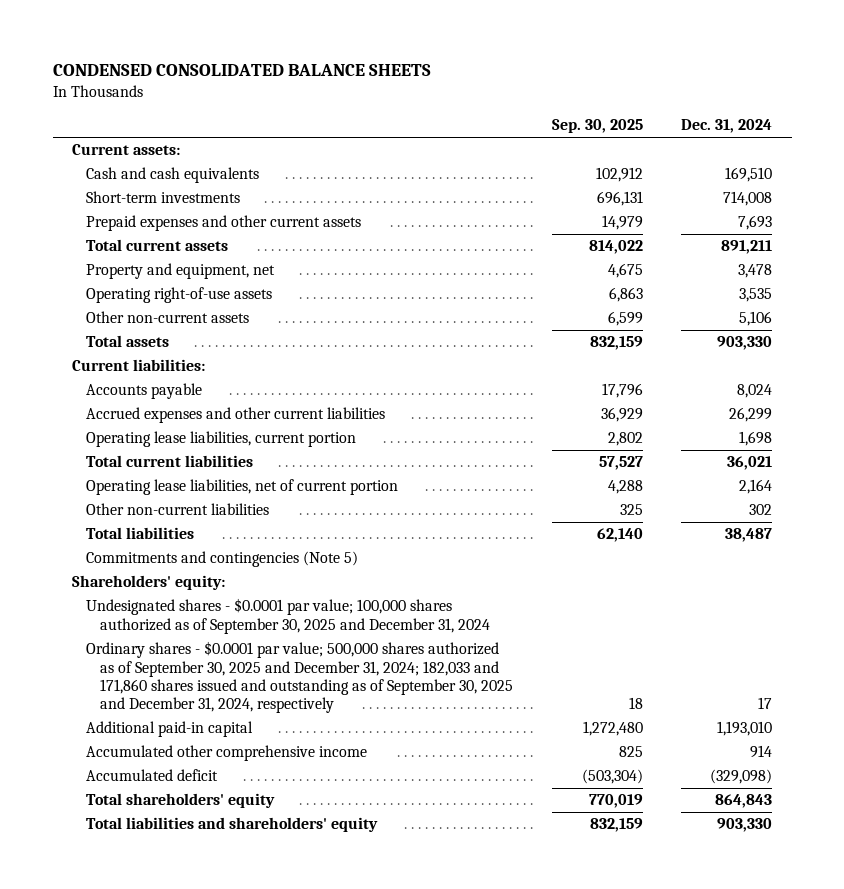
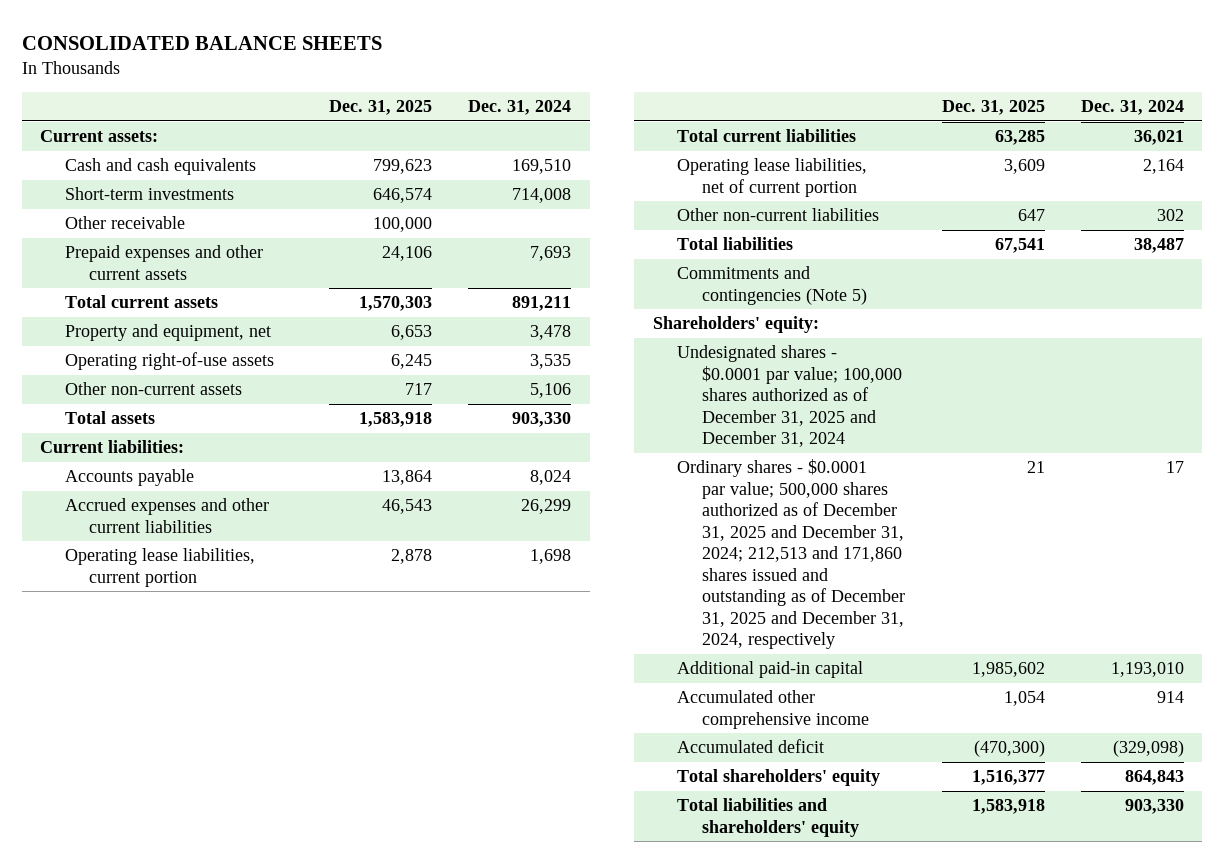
[52,64,431,77] CONDENSED CONSOLIDATED BALANCE SHEETS -> [21,35,382,50] CONSOLIDATED BALANCE SHEETS
[551,119,643,134] Sep. 30, 2025 -> none
none -> [328,99,432,115] Dec. 31, 2025
none -> [64,216,185,230] Other receivable
[86,598,491,634] Undesignated shares - $0.0001 par value; 100,000 shares authorized as of September 30, 2025 and December 31, 2024 -> [677,345,903,448] Undesignated shares - $0.0001 par value; 100,000 shares authorized as of December 31, 2025 and December 31, 2024
[86,641,514,714] Ordinary shares - $0.0001 par value; 500,000 shares authorized as of September 30, 2025 and December 31, 2024; 182,033 and 171,860 shares issued and outstanding as of September 30, 2025 and December 31, 2024, respectively -> [677,459,906,649] Ordinary shares - $0.0001 par value; 500,000 shares authorized as of December 31, 2025 and December 31, 2024; 212,513 and 171,860 shares issued and outstanding as of December 31, 2025 and December 31, 2024, respectively

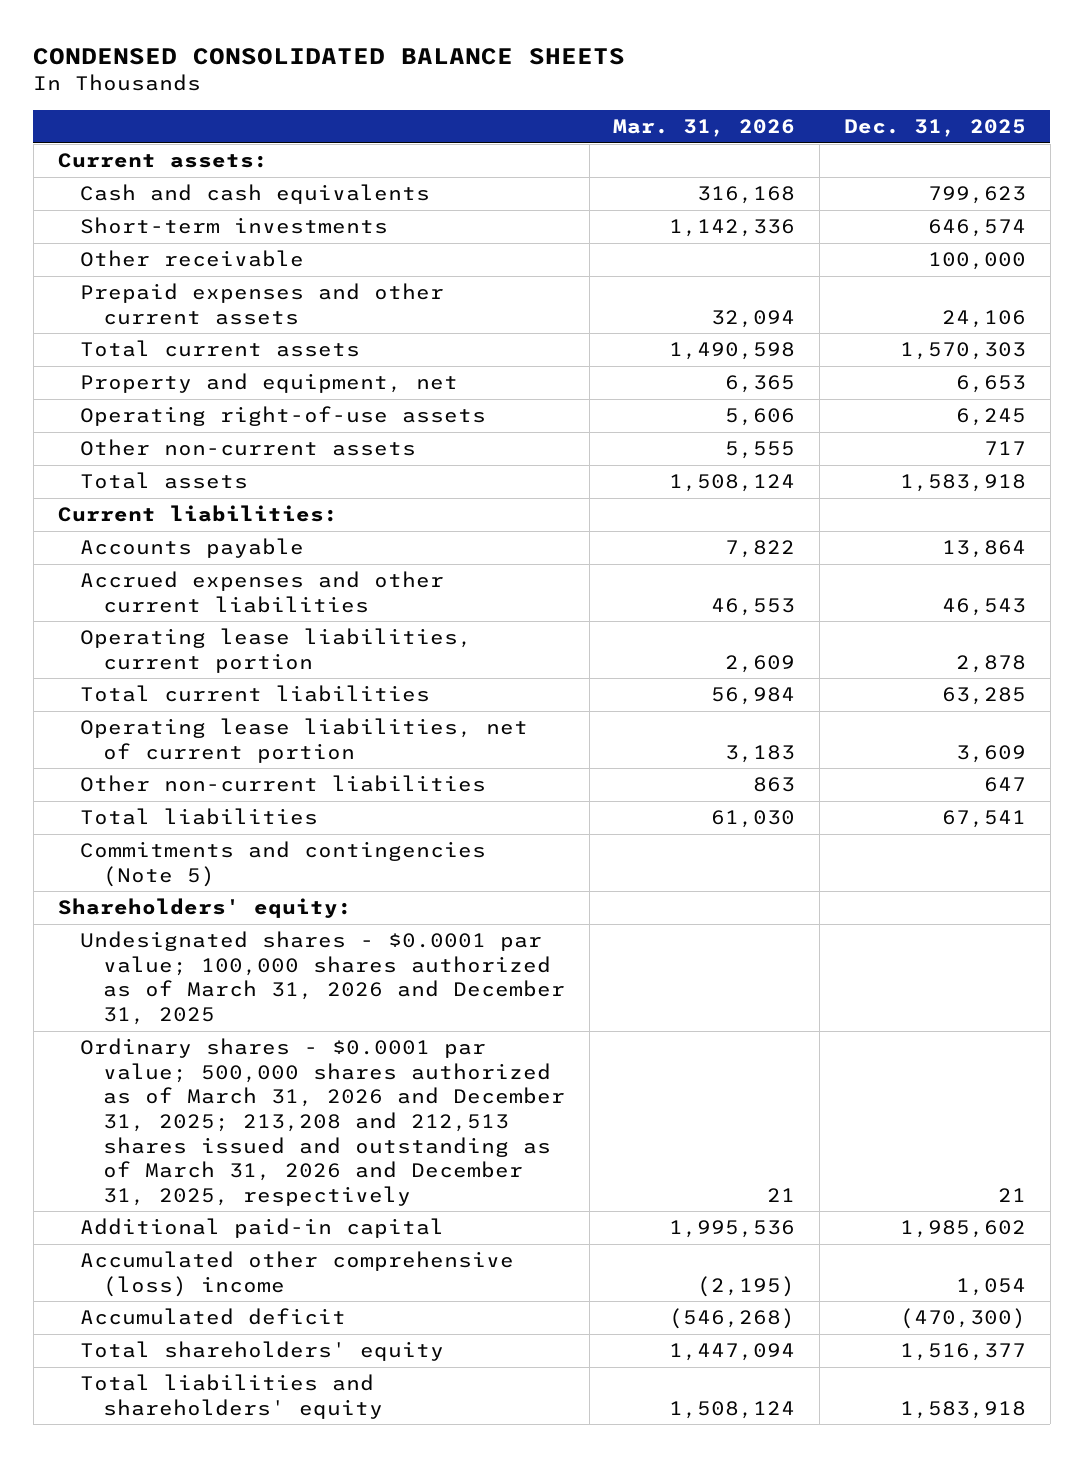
[21,35,382,50] CONSOLIDATED BALANCE SHEETS -> [33,47,626,65] CONDENSED CONSOLIDATED BALANCE SHEETS
[468,99,572,115] Dec. 31, 2024 -> none
none -> [613,119,796,138] Mar. 31, 2026
[677,345,903,448] Undesignated shares - $0.0001 par value; 100,000 shares authorized as of December 31, 2025 and December 31, 2024 -> [80,931,565,1026] Undesignated shares - $0.0001 par value; 100,000 shares authorized as of March 31, 2026 and December 31, 2025
[677,459,906,649] Ordinary shares - $0.0001 par value; 500,000 shares authorized as of December 31, 2025 and December 31, 2024; 212,513 and 171,860 shares issued and outstanding as of December 31, 2025 and December 31, 2024, respectively -> [80,1038,565,1206] Ordinary shares - $0.0001 par value; 500,000 shares authorized as of March 31, 2026 and December 31, 2025; 213,208 and 212,513 shares issued and outstanding as of March 31, 2026 and December 31, 2025, respectively
[677,690,870,729] Accumulated other comprehensive income -> [80,1251,515,1297] Accumulated other comprehensive (loss) income

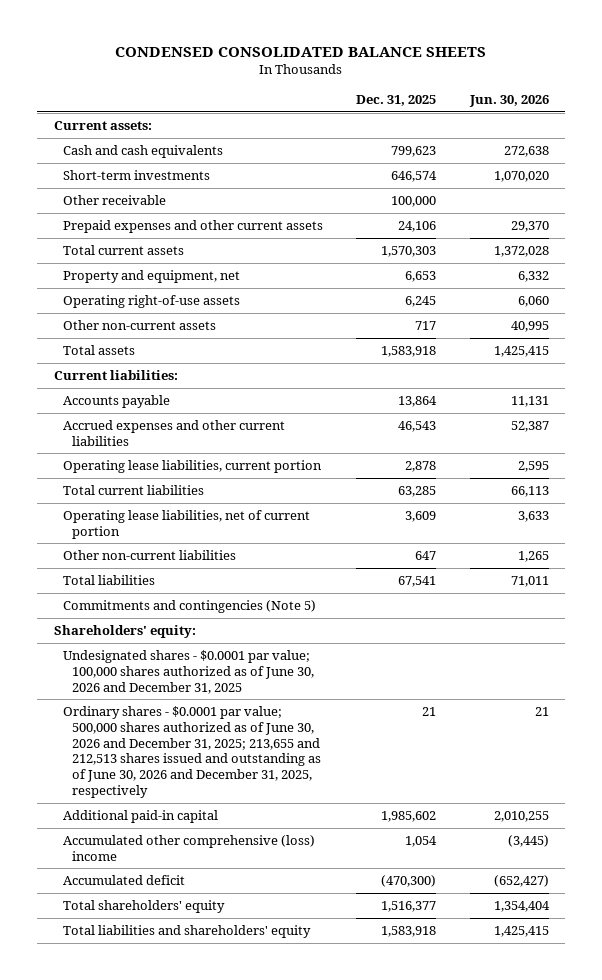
[613,119,796,138] Mar. 31, 2026 -> none
none -> [468,95,549,108] Jun. 30, 2026
[80,931,565,1026] Undesignated shares - $0.0001 par value; 100,000 shares authorized as of March 31, 2026 and December 31, 2025 -> [62,649,314,694] Undesignated shares - $0.0001 par value; 100,000 shares authorized as of June 30, 2026 and December 31, 2025
[80,1038,565,1206] Ordinary shares - $0.0001 par value; 500,000 shares authorized as of March 31, 2026 and December 31, 2025; 213,208 and 212,513 shares issued and outstanding as of March 31, 2026 and December 31, 2025, respectively -> [62,705,321,798] Ordinary shares - $0.0001 par value; 500,000 shares authorized as of June 30, 2026 and December 31, 2025; 213,655 and 212,513 shares issued and outstanding as of June 30, 2026 and December 31, 2025, respectively

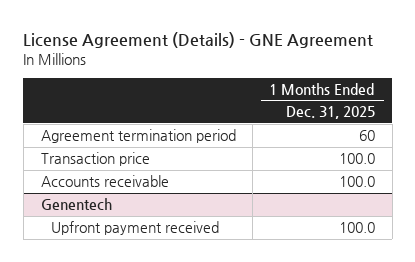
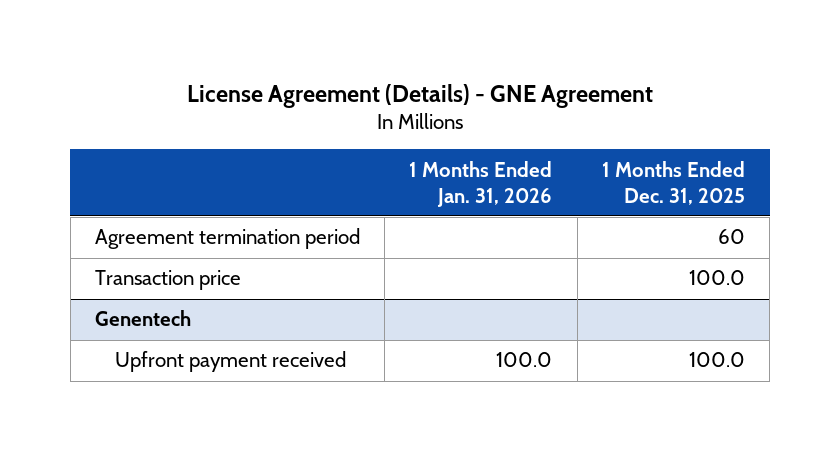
none -> [409,160,553,207] 1 Months Ended Jan. 31, 2026
[40,175,169,188] Accounts receivable -> none

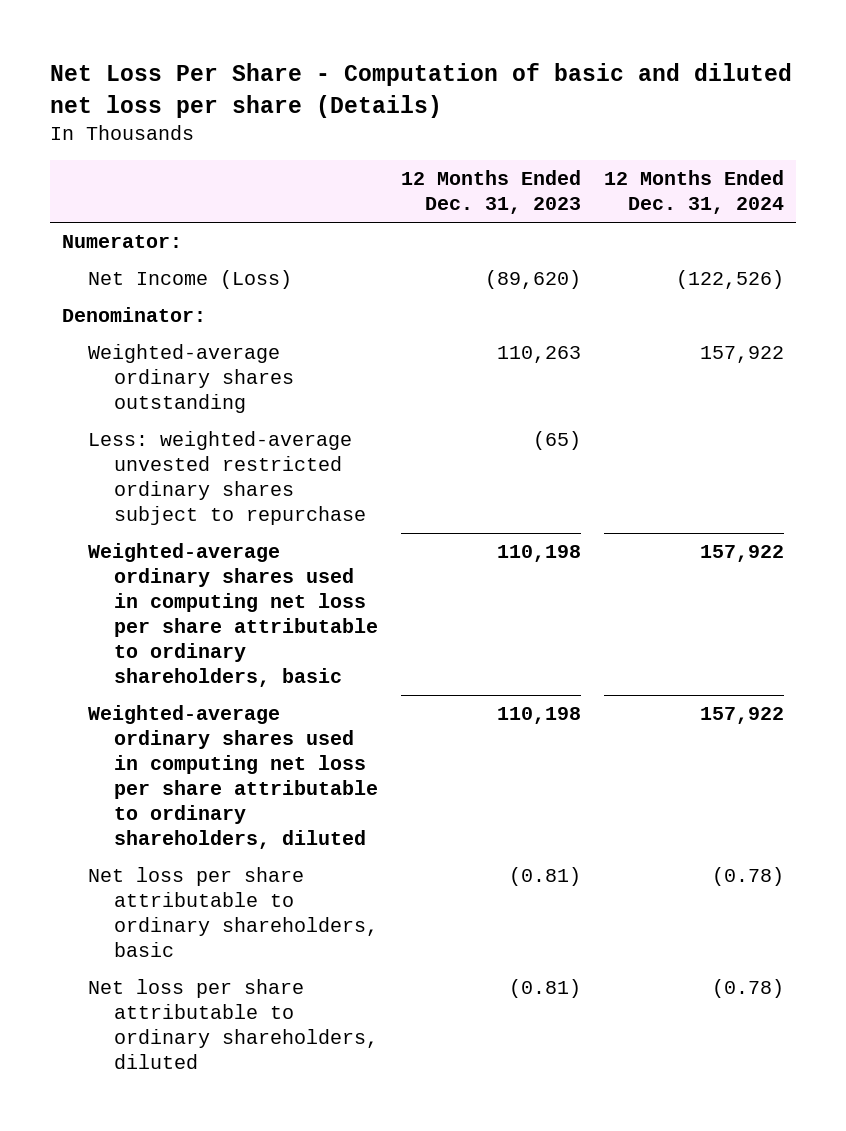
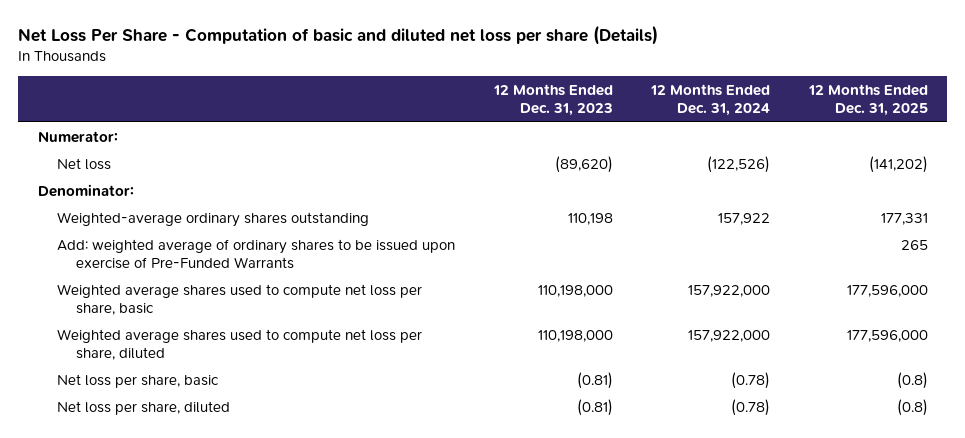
none -> [807,84,928,117] 12 Months Ended Dec. 31, 2025
[87,270,292,290] Net Income (Loss) -> [56,157,111,170] Net loss
[87,431,366,526] Less: weighted-average unvested restricted ordinary shares subject to repurchase -> none
[496,346,581,364] 110,263 -> [567,212,613,225] 110,198
none -> [56,238,455,269] Add: weighted average of ordinary shares to be issued upon exercise of Pre-Funded Warrants
[87,543,378,687] Weighted-average ordinary shares used in computing net loss per share attributable to ordinary shareholders, basic -> [56,283,422,315] Weighted average shares used to compute net loss per share, basic
[496,545,581,563] 110,198 -> [537,284,613,297] 110,198,000
[700,545,785,563] 157,922 -> [688,284,771,297] 157,922,000
[87,705,378,849] Weighted-average ordinary shares used in computing net loss per share attributable to ordinary shareholders, diluted -> [56,328,422,360] Weighted average shares used to compute net loss per share, diluted
[496,707,581,725] 110,198 -> [537,329,613,342] 110,198,000
[700,707,785,725] 157,922 -> [688,329,771,342] 157,922,000
[87,867,378,958] Net loss per share attributable to ordinary shareholders, basic -> [56,373,219,388] Net loss per share, basic
[87,979,378,1070] Net loss per share attributable to ordinary shareholders, diluted -> [56,400,230,415] Net loss per share, diluted

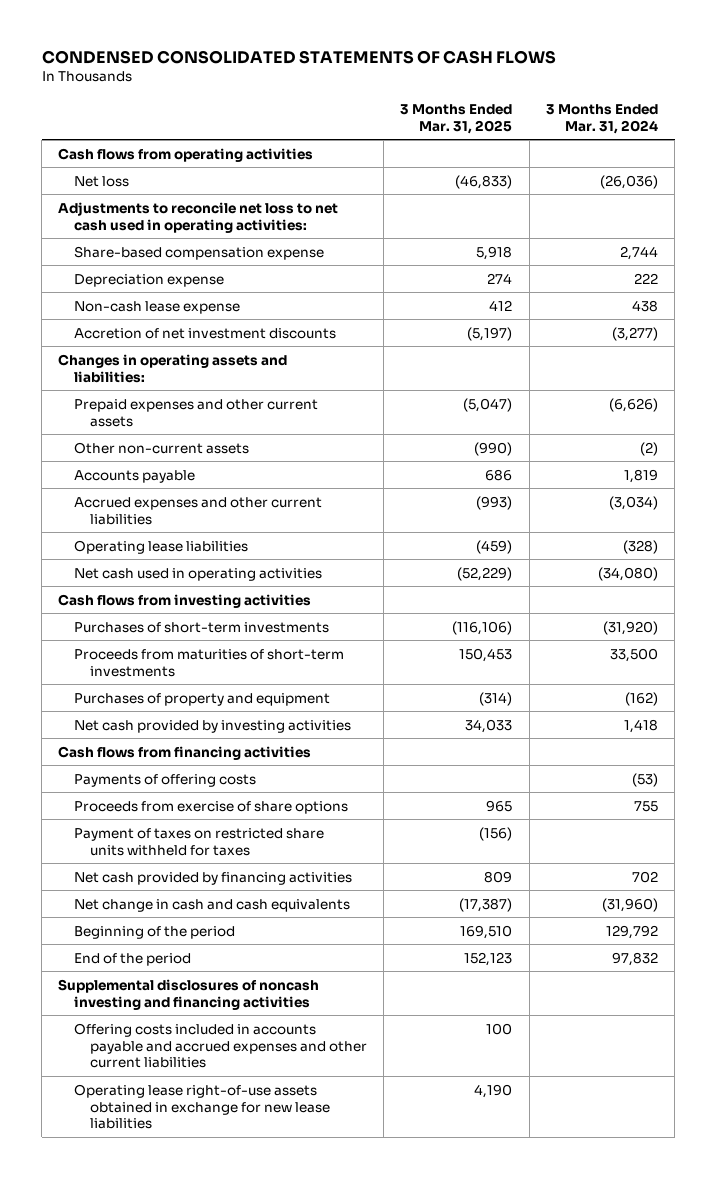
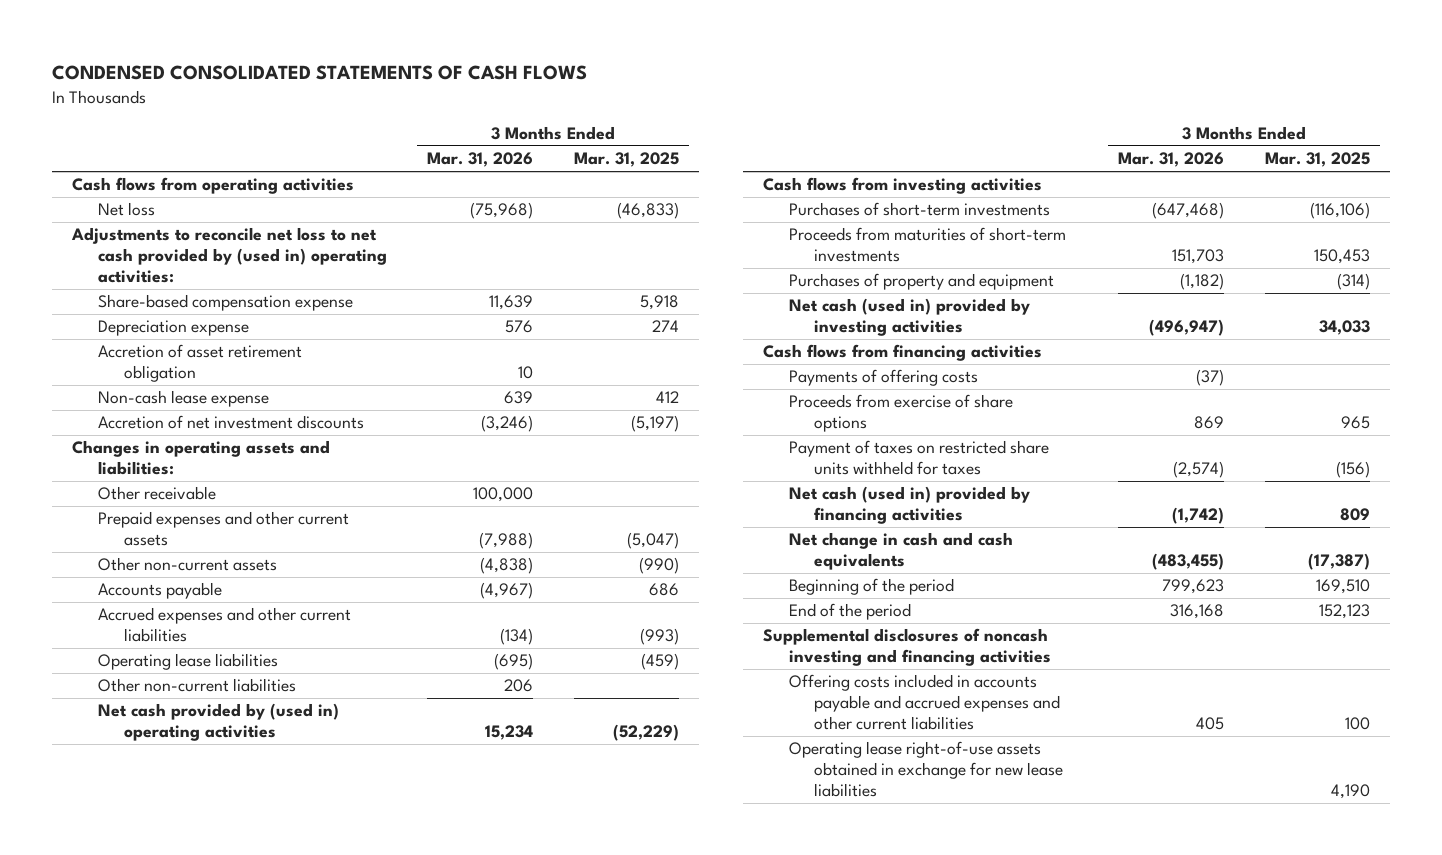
[546,103,659,134] 3 Months Ended Mar. 31, 2024 -> none
none -> [427,152,534,168] Mar. 31, 2026
[58,201,339,233] Adjustments to reconcile net loss to net cash used in operating activities: -> [71,227,387,283] Adjustments to reconcile net loss to net cash provided by (used in) operating activities:
none -> [97,344,302,383] Accretion of asset retirement obligation
none -> [97,486,216,501] Other receivable
none -> [97,678,296,693] Other non-current liabilities
[74,567,323,581] Net cash used in operating activities -> [97,703,339,742] Net cash provided by (used in) operating activities
[74,719,352,733] Net cash provided by investing activities -> [788,298,1030,337] Net cash (used in) provided by investing activities
[74,871,353,885] Net cash provided by financing activities -> [788,486,1030,525] Net cash (used in) provided by financing activities

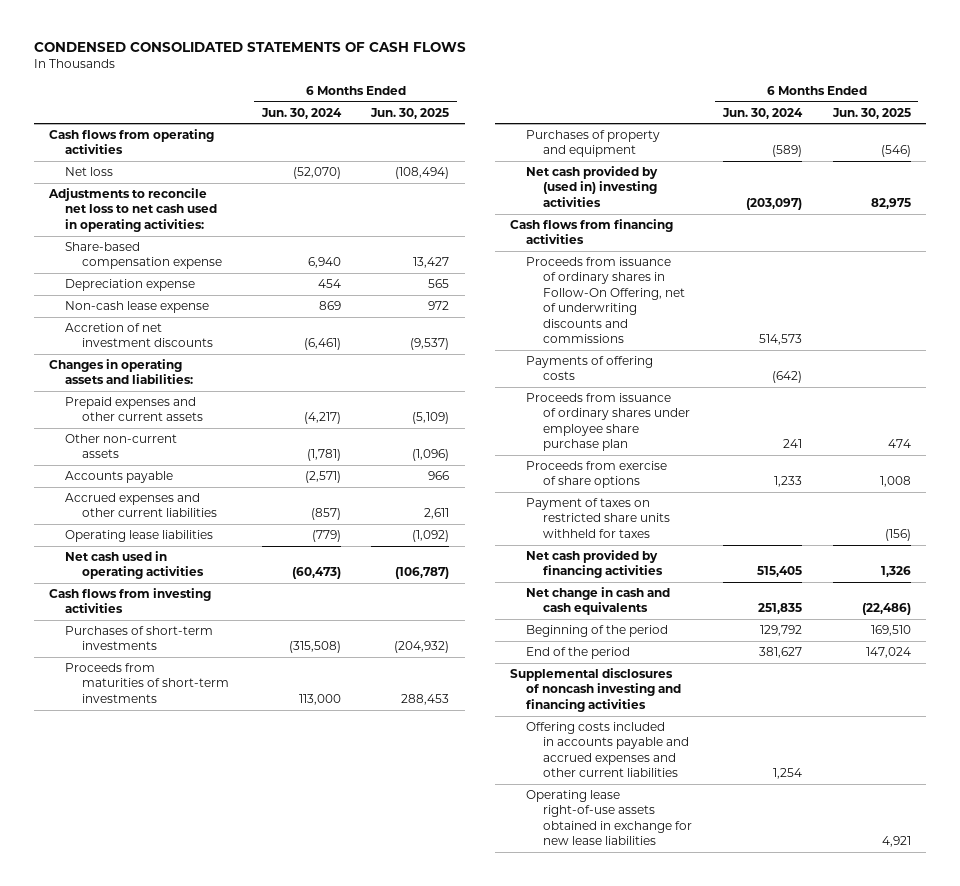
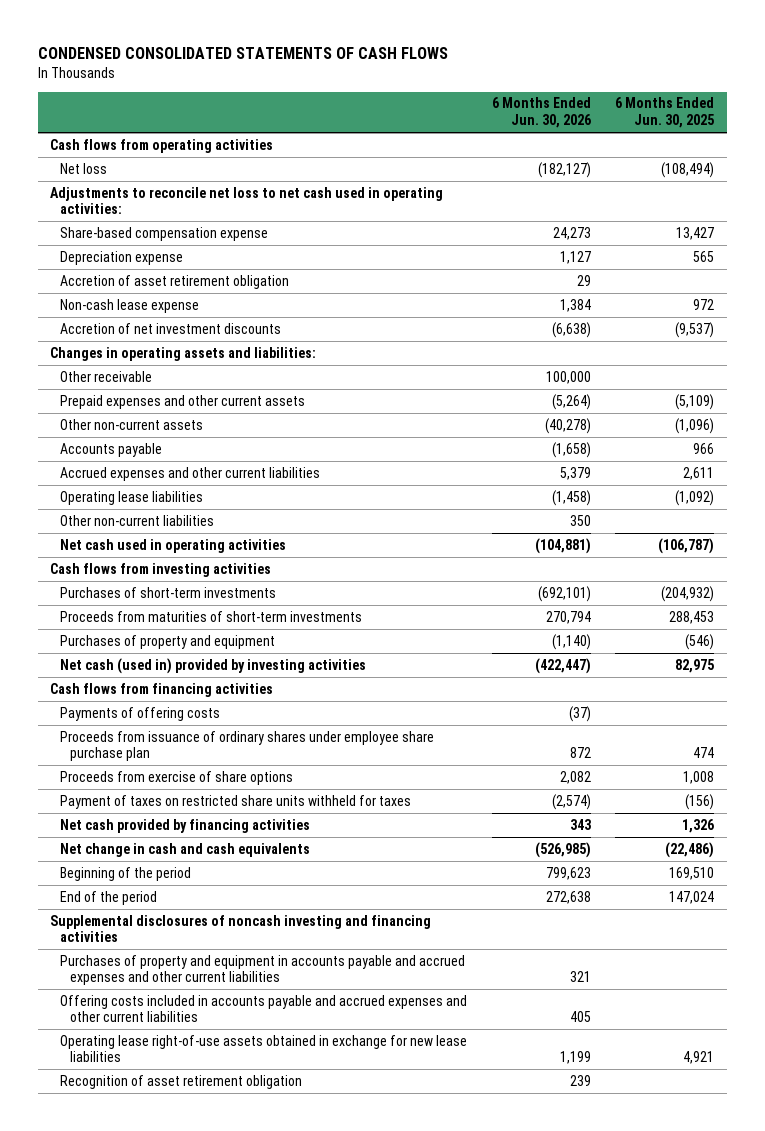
[260,107,342,119] Jun. 30, 2024 -> none
none -> [491,97,591,129] 6 Months Ended Jun. 30, 2026
none -> [60,274,290,289] Accretion of asset retirement obligation
none -> [60,370,153,382] Other receivable
none -> [60,514,215,526] Other non-current liabilities
[526,165,659,207] Net cash provided by (used in) investing activities -> [60,657,367,674] Net cash (used in) provided by investing activities
[526,256,685,344] Proceeds from issuance of ordinary shares in Follow-On Offering, net of underwriting discounts and commissions -> none
none -> [60,954,466,986] Purchases of property and equipment in accounts payable and accrued expenses and other current liabilities
none -> [60,1074,303,1089] Recognition of asset retirement obligation

